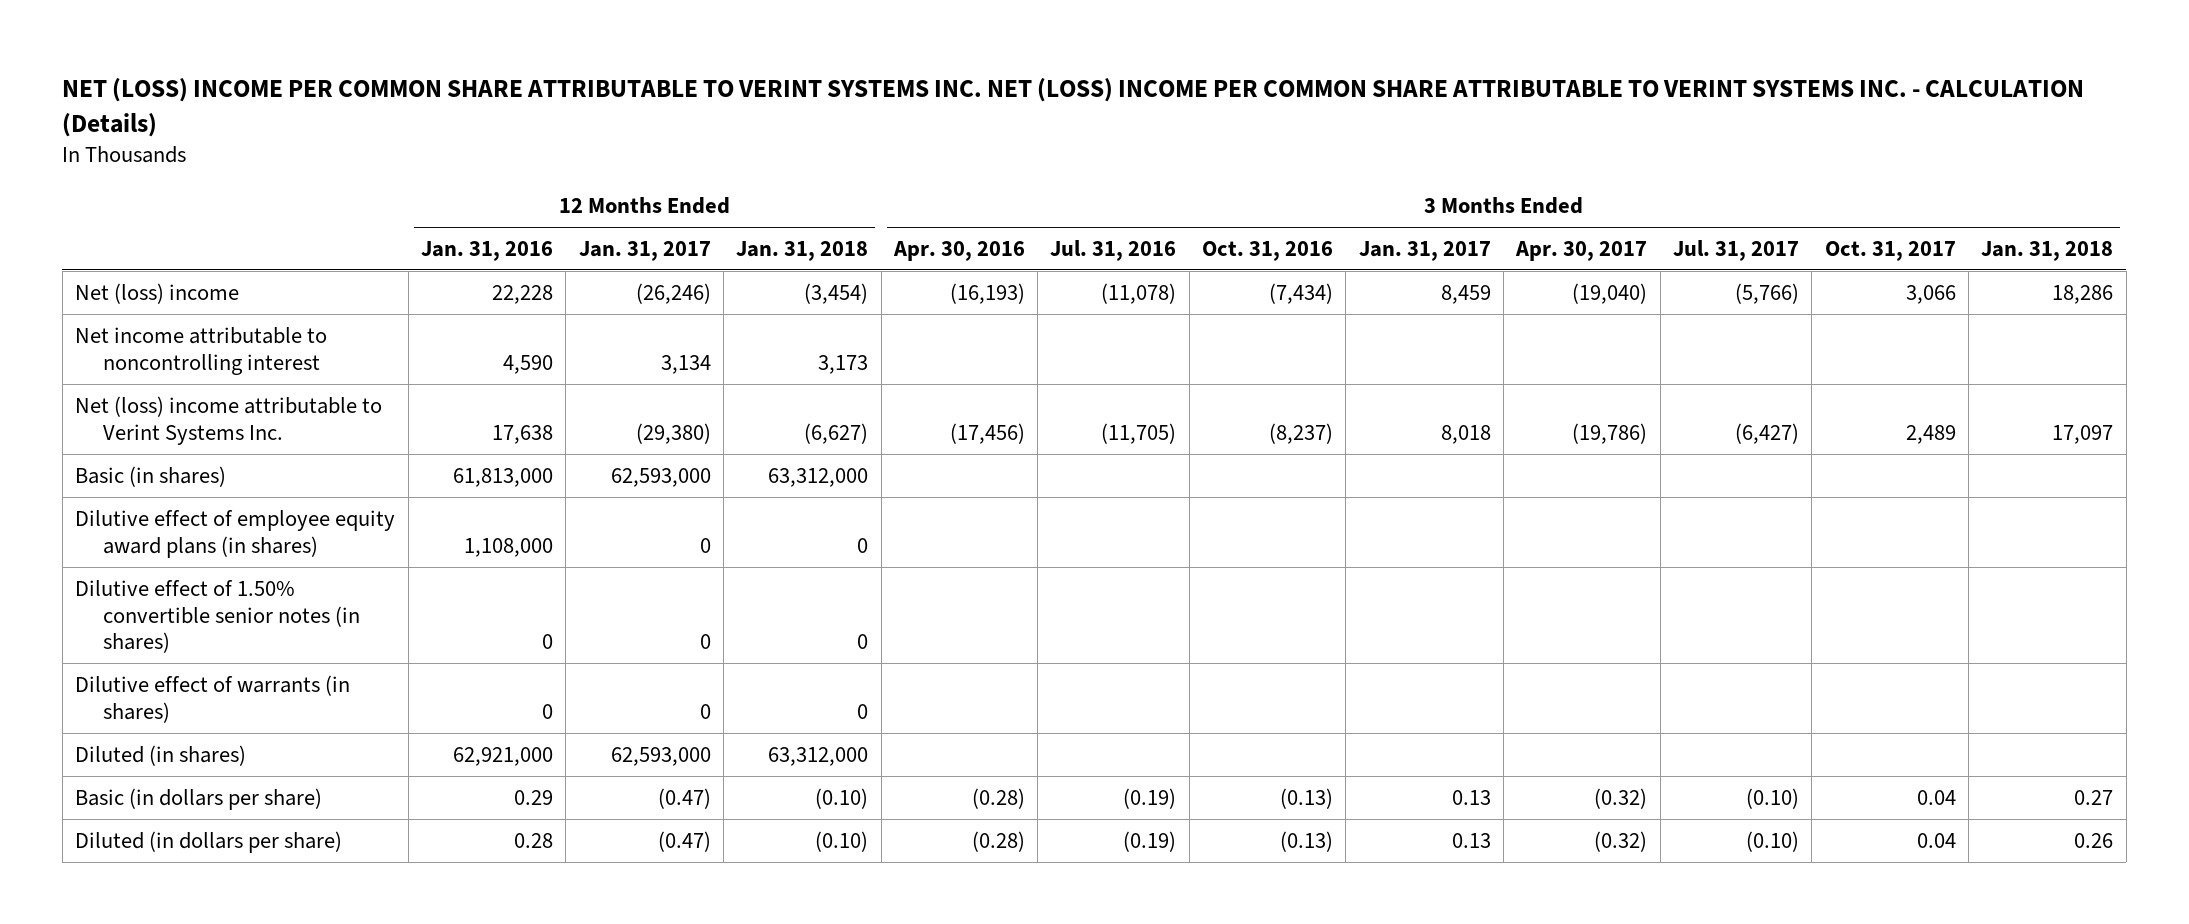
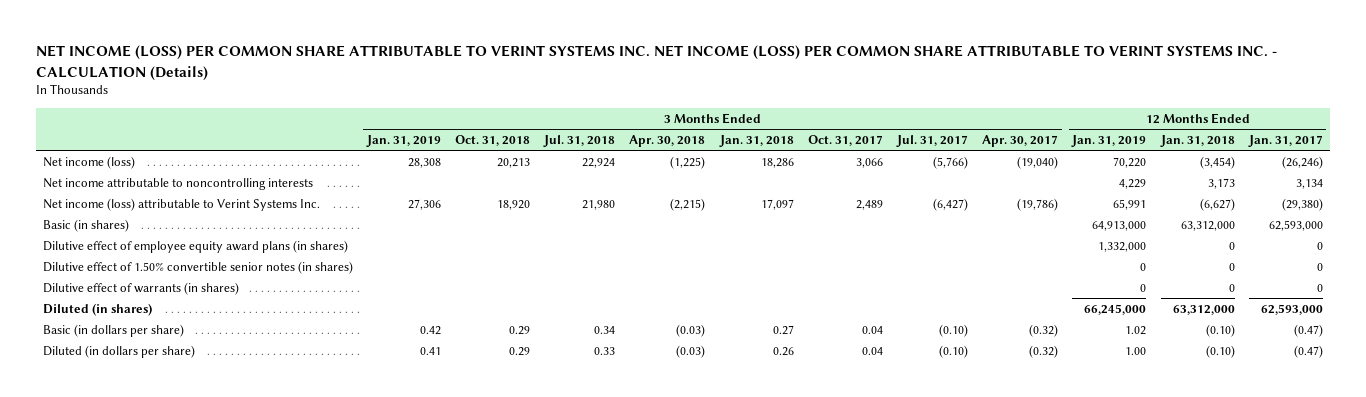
[62,78,2085,137] NET (LOSS) INCOME PER COMMON SHARE ATTRIBUTABLE TO VERINT SYSTEMS INC. NET (LOSS) INCOME PER COMMON SHARE ATTRIBUTABLE TO VERINT SYSTEMS INC. - CALCULATION (Details) -> [35,45,1277,81] NET INCOME (LOSS) PER COMMON SHARE ATTRIBUTABLE TO VERINT SYSTEMS INC. NET INCOME (LOSS) PER COMMON SHARE ATTRIBUTABLE TO VERINT SYSTEMS INC. - CALCULATION (Details)
[420,240,553,261] Jan. 31, 2016 -> none
[892,240,1025,261] Apr. 30, 2016 -> none
[1050,239,1177,261] Jul. 31, 2016 -> none
[1202,240,1334,261] Oct. 31, 2016 -> none
[1358,240,1491,261] Jan. 31, 2017 -> none
none -> [365,135,441,148] Jan. 31, 2019
none -> [455,135,531,147] Oct. 31, 2018
none -> [543,135,616,148] Jul. 31, 2018
none -> [629,135,706,148] Apr. 30, 2018
none -> [1071,135,1147,148] Jan. 31, 2019
[75,282,240,304] Net (loss) income -> [42,156,135,170] Net income (loss)
[75,326,328,375] Net income attributable to noncontrolling interest -> [42,178,313,191] Net income attributable to noncontrolling interests
[75,395,383,445] Net (loss) income attributable to Verint Systems Inc. -> [42,198,320,212] Net income (loss) attributable to Verint Systems Inc.

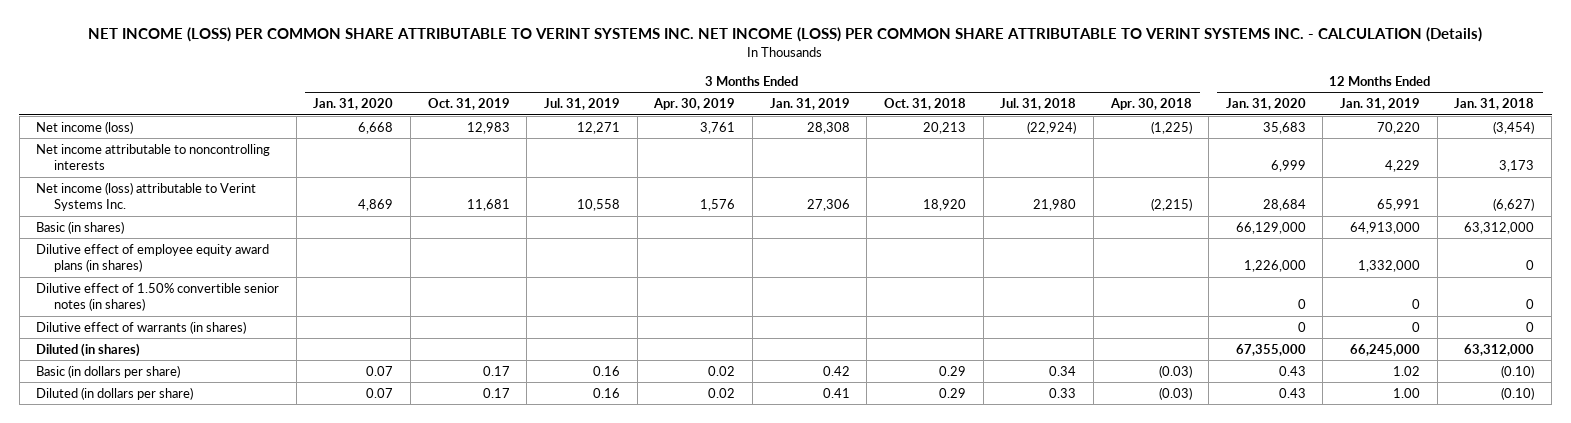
[718,135,794,148] Jan. 31, 2018 -> none
[807,135,883,147] Oct. 31, 2017 -> none
[896,135,969,148] Jul. 31, 2017 -> none
[982,135,1059,148] Apr. 30, 2017 -> none
[1247,135,1323,148] Jan. 31, 2017 -> none
none -> [313,98,394,111] Jan. 31, 2020
none -> [427,98,510,111] Oct. 31, 2019
none -> [544,98,621,111] Jul. 31, 2019
none -> [653,98,736,111] Apr. 30, 2019
none -> [1225,98,1306,111] Jan. 31, 2020
[582,158,616,169] 22,924 -> [1027,120,1077,134] (22,924)

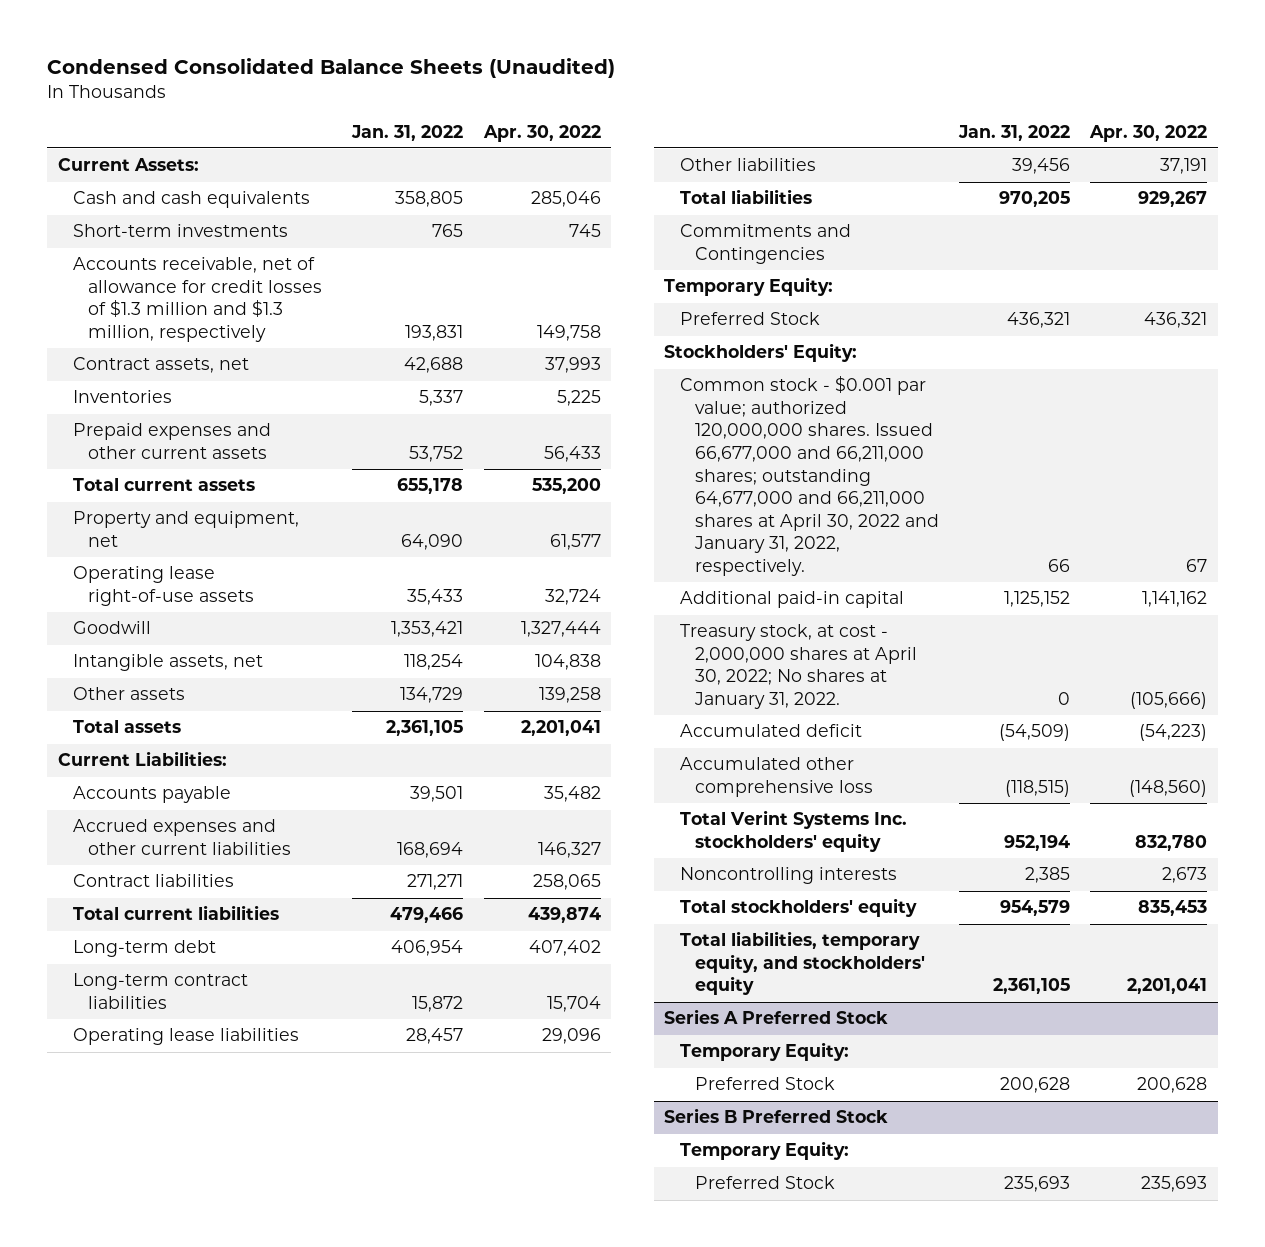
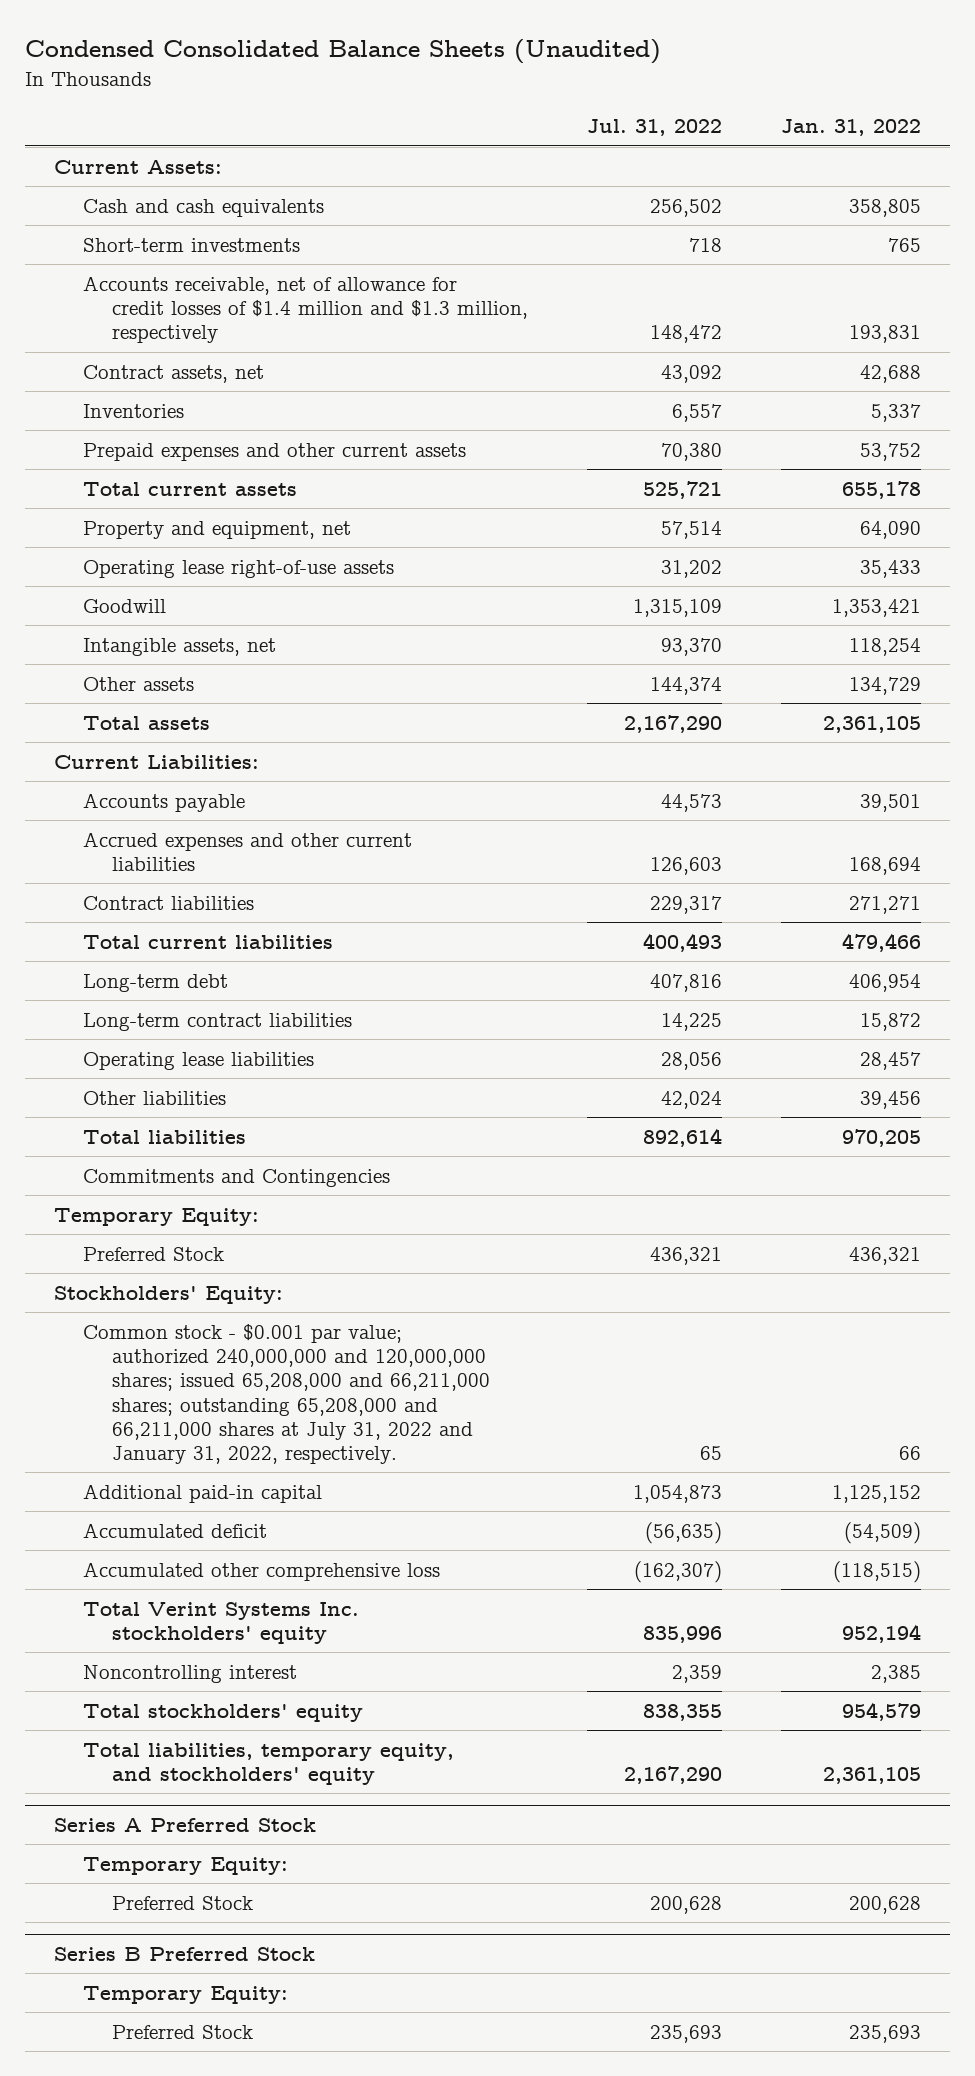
[482,124,601,142] Apr. 30, 2022 -> none
none -> [586,119,722,137] Jul. 31, 2022
[72,257,322,343] Accounts receivable, net of allowance for credit losses of $1.3 million and $1.3 million, respectively -> [83,275,528,344] Accounts receivable, net of allowance for credit losses of $1.4 million and $1.3 million, respectively
[679,376,939,576] Common stock - $0.001 par value; authorized 120,000,000 shares. Issued 66,677,000 and 66,211,000 shares; outstanding 64,677,000 and 66,211,000 shares at April 30, 2022 and January 31, 2022, respectively. -> [83,1323,490,1465] Common stock - $0.001 par value; authorized 240,000,000 and 120,000,000 shares; issued 65,208,000 and 66,211,000 shares; outstanding 65,208,000 and 66,211,000 shares at July 31, 2022 and January 31, 2022, respectively.
[679,624,917,710] Treasury stock, at cost - 2,000,000 shares at April 30, 2022; No shares at January 31, 2022. -> none
[679,867,897,885] Noncontrolling interests -> [83,1664,298,1683] Noncontrolling interest

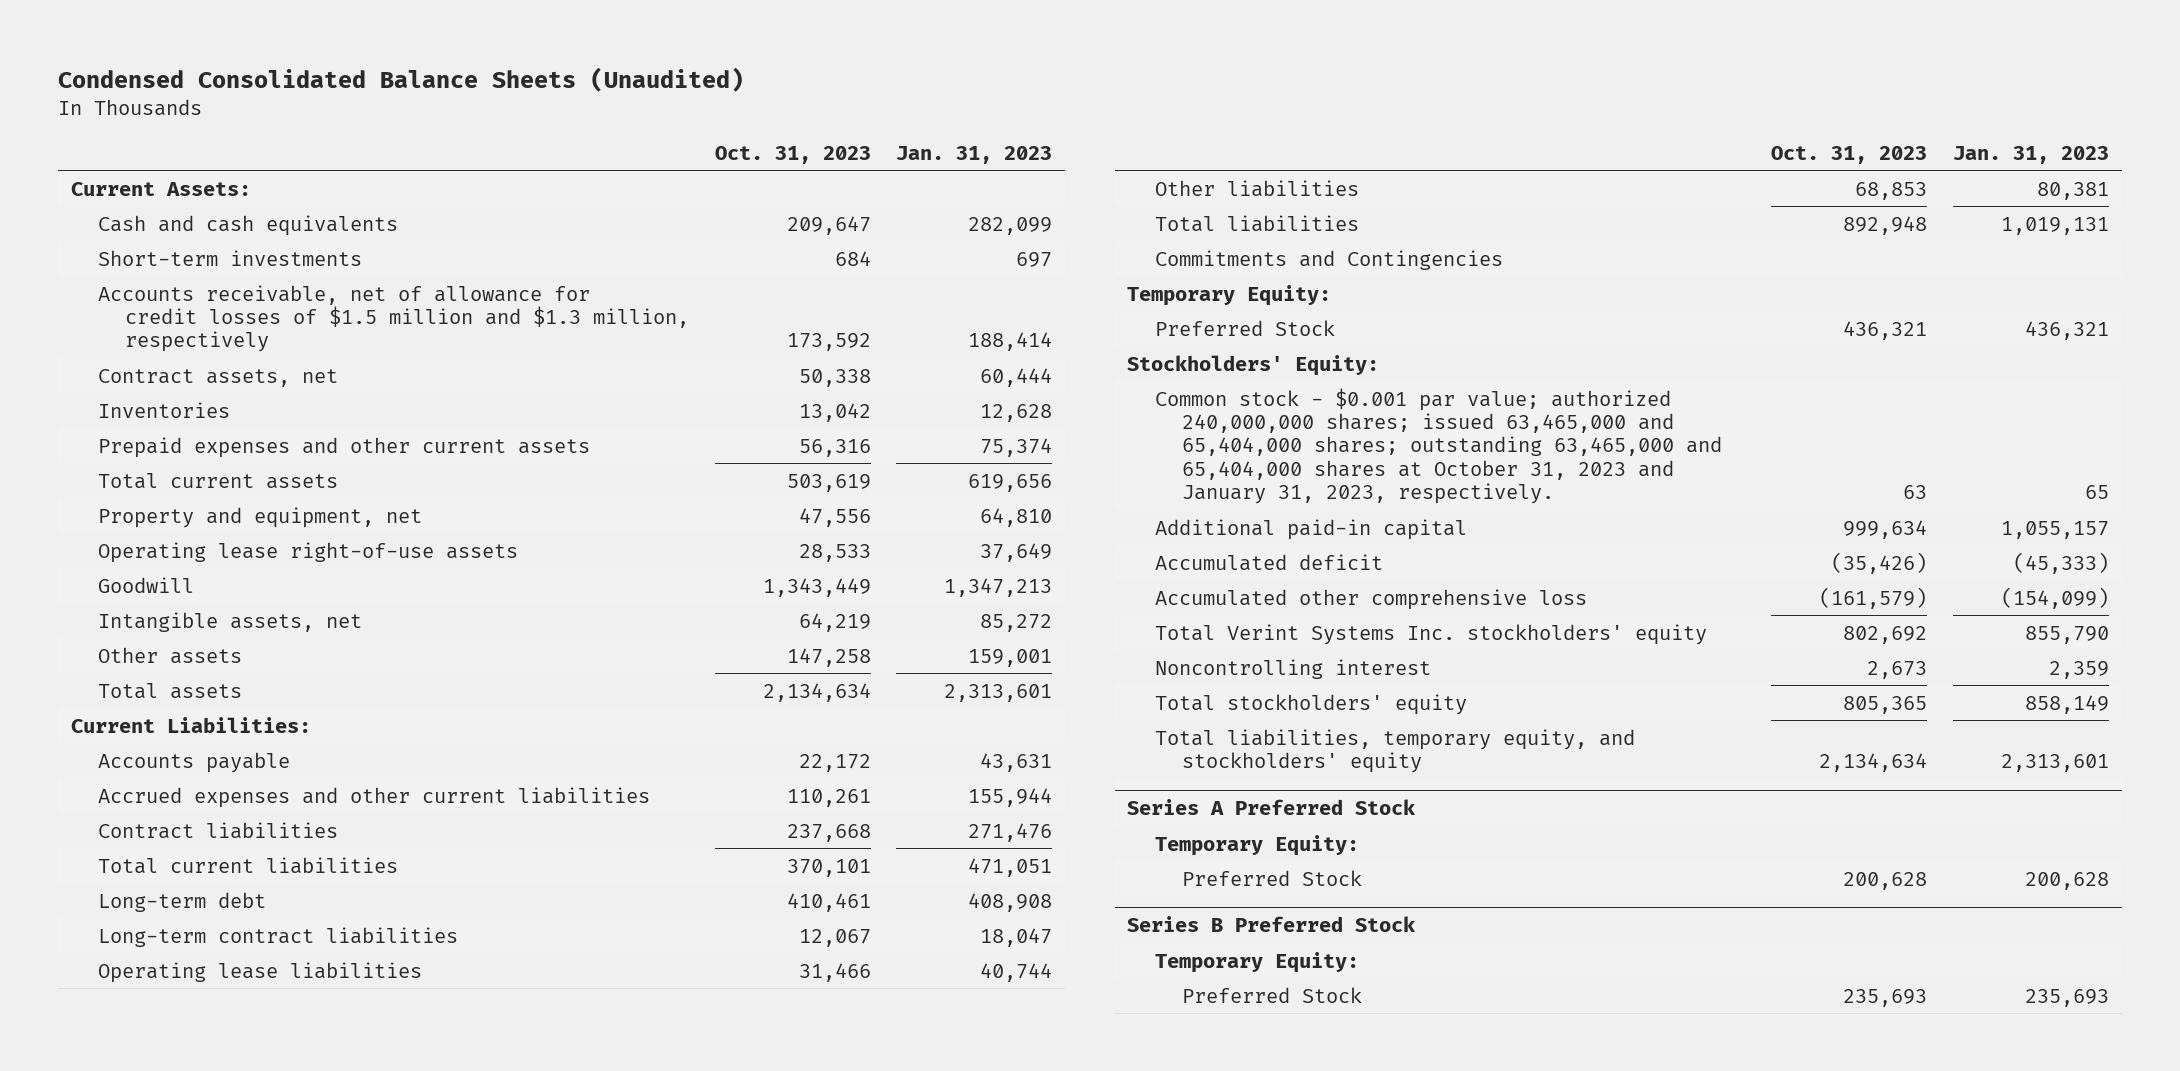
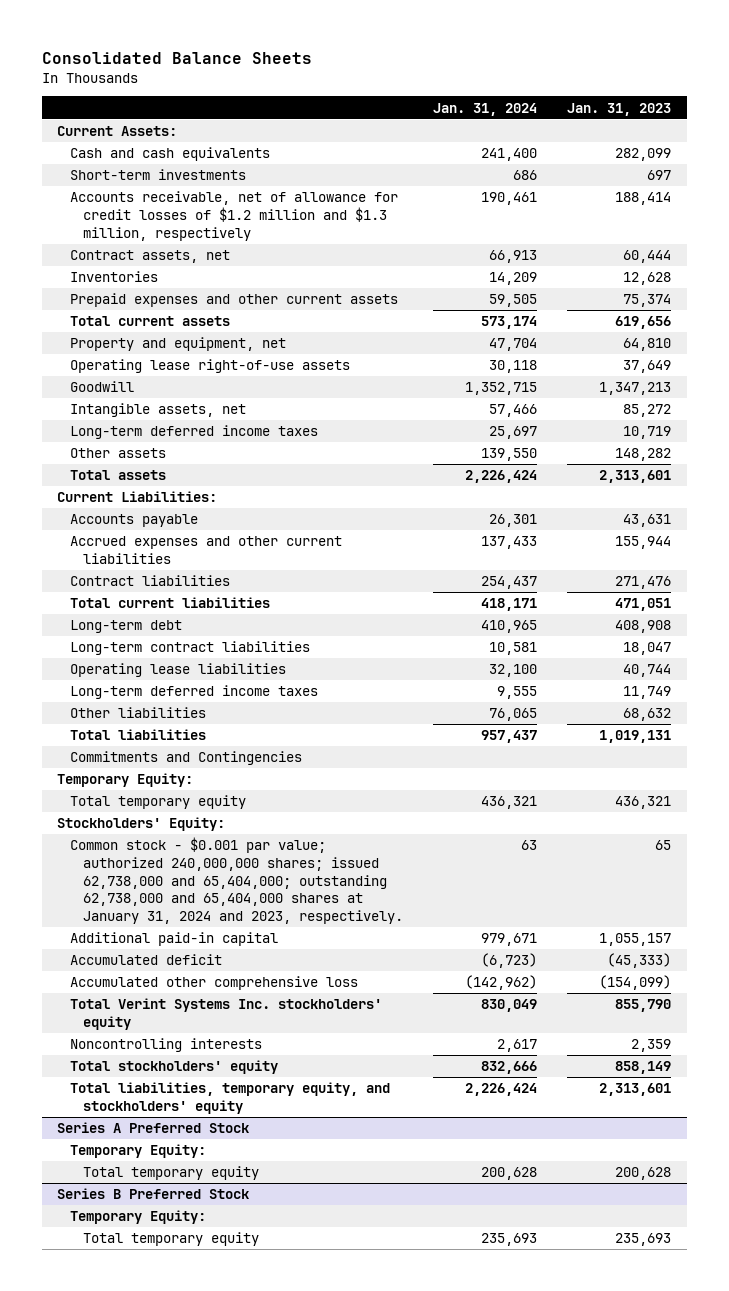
[57,67,744,93] Condensed Consolidated Balance Sheets (Unaudited) -> [42,51,313,64] Consolidated Balance Sheets
[714,145,871,164] Oct. 31, 2023 -> none
none -> [433,102,538,116] Jan. 31, 2024
[97,284,689,353] Accounts receivable, net of allowance for credit losses of $1.5 million and $1.3 million, respectively -> [70,191,399,241] Accounts receivable, net of allowance for credit losses of $1.2 million and $1.3 million, respectively
none -> [70,425,319,440] Long-term deferred income taxes
[968,648,1053,667] 159,001 -> [615,448,672,462] 148,282
none -> [70,685,319,700] Long-term deferred income taxes
[2037,181,2110,200] 80,381 -> [623,708,672,722] 68,632
[1154,319,1335,336] Preferred Stock -> [70,795,247,810] Total temporary equity
[1154,387,1722,504] Common stock - $0.001 par value; authorized 240,000,000 shares; issued 63,465,000 and 65,404,000 shares; outstanding 63,465,000 and 65,404,000 shares at October 31, 2023 and January 31, 2023, respectively. -> [70,837,403,925] Common stock - $0.001 par value; authorized 240,000,000 shares; issued 62,738,000 and 65,404,000; outstanding 62,738,000 and 65,404,000 shares at January 31, 2024 and 2023, respectively.
[1154,658,1431,679] Noncontrolling interest -> [70,1038,263,1053] Noncontrolling interests
[1181,869,1362,886] Preferred Stock -> [82,1166,259,1181] Total temporary equity
[1181,986,1362,1003] Preferred Stock -> [82,1232,259,1247] Total temporary equity

